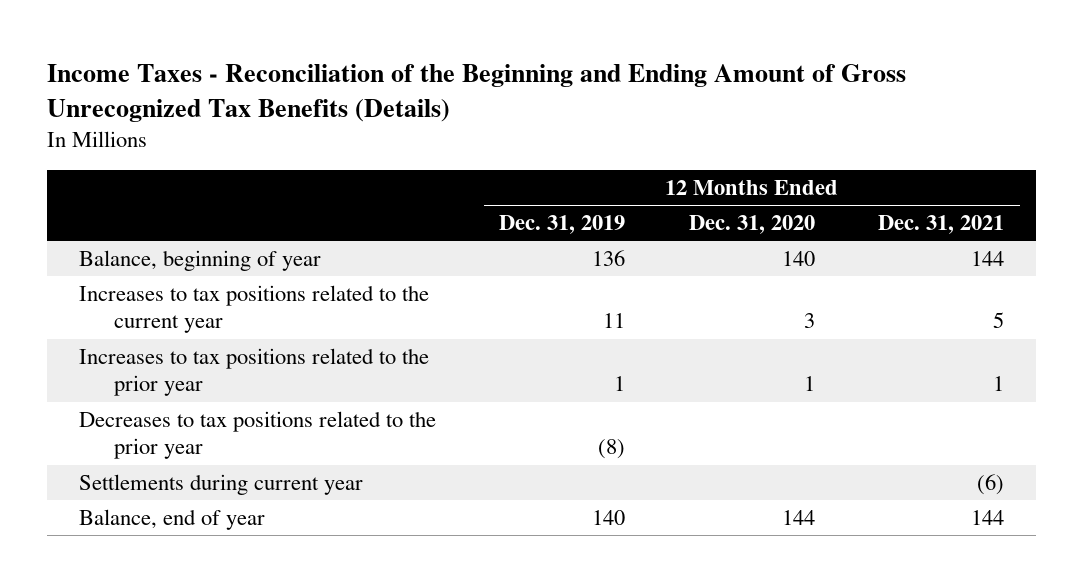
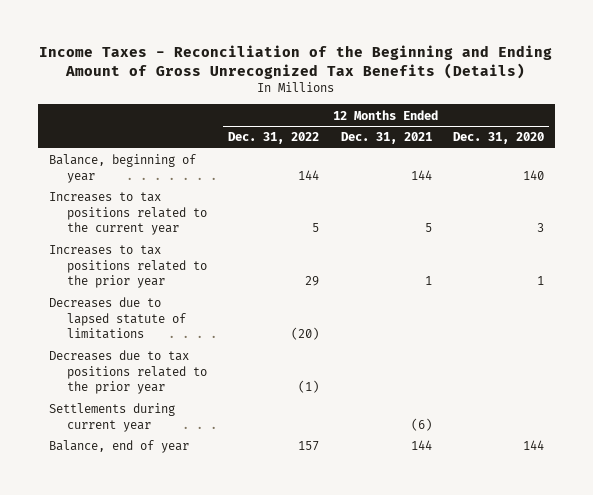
[499,215,626,235] Dec. 31, 2019 -> none
none -> [228,132,320,145] Dec. 31, 2022
none -> [48,297,186,340] Decreases due to lapsed statute of limitations
[79,411,437,460] Decreases to tax positions related to the prior year -> [48,350,207,395] Decreases due to tax positions related to the prior year

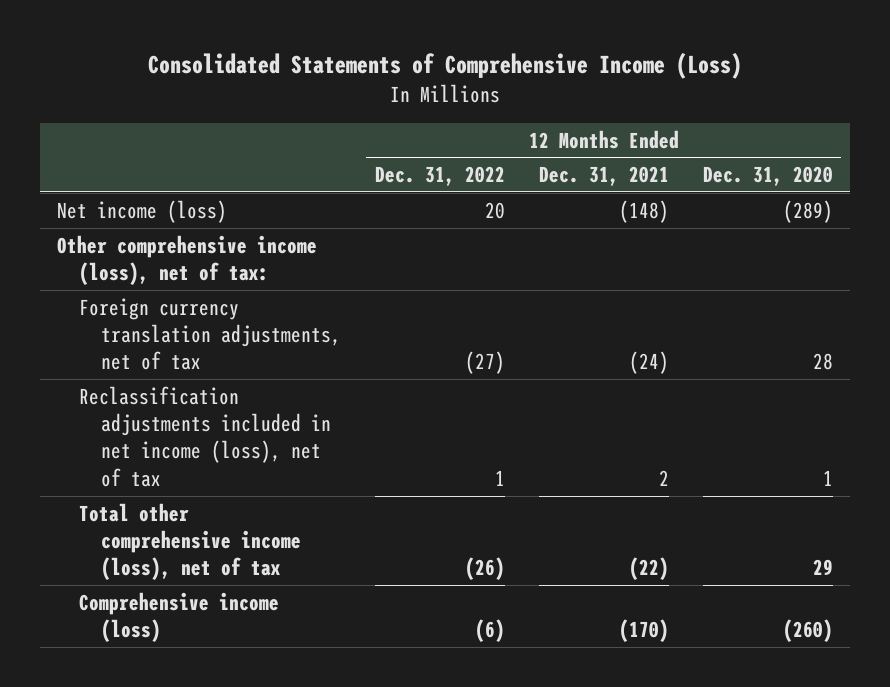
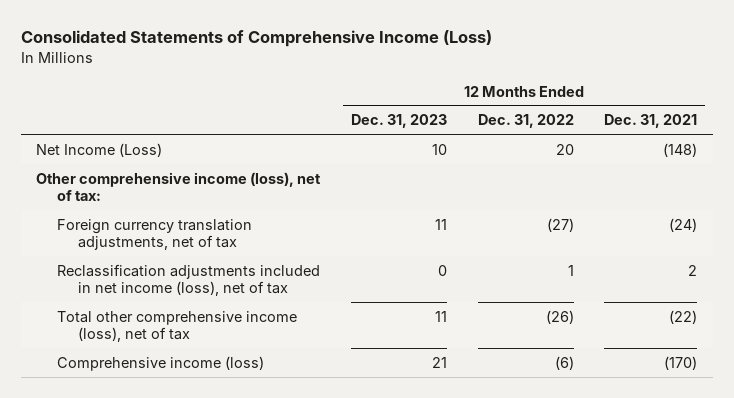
[702,166,833,187] Dec. 31, 2020 -> none
none -> [351,114,448,129] Dec. 31, 2023
[56,199,227,223] Net income (loss) -> [36,142,163,157] Net Income (Loss)

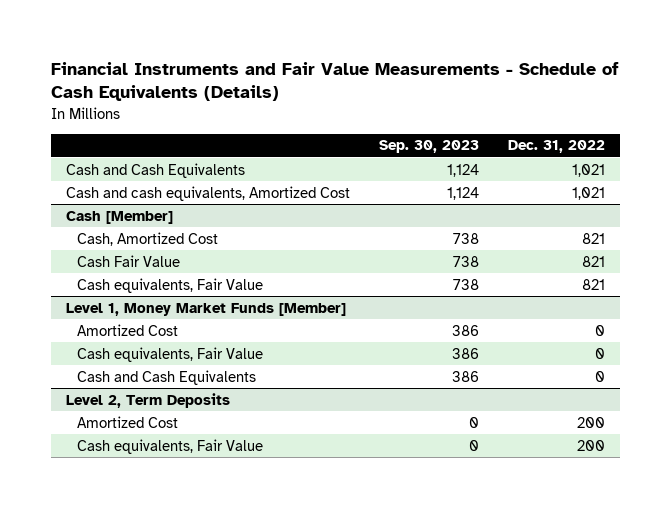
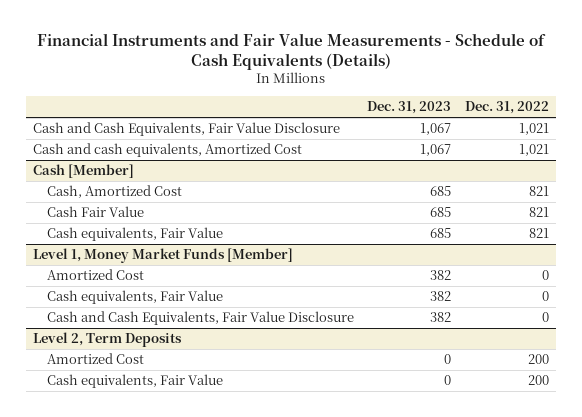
[378,140,479,154] Sep. 30, 2023 -> none
none -> [367,101,452,115] Dec. 31, 2023
[65,162,245,178] Cash and Cash Equivalents -> [32,122,340,137] Cash and Cash Equivalents, Fair Value Disclosure
[76,369,256,385] Cash and Cash Equivalents -> [46,311,354,326] Cash and Cash Equivalents, Fair Value Disclosure

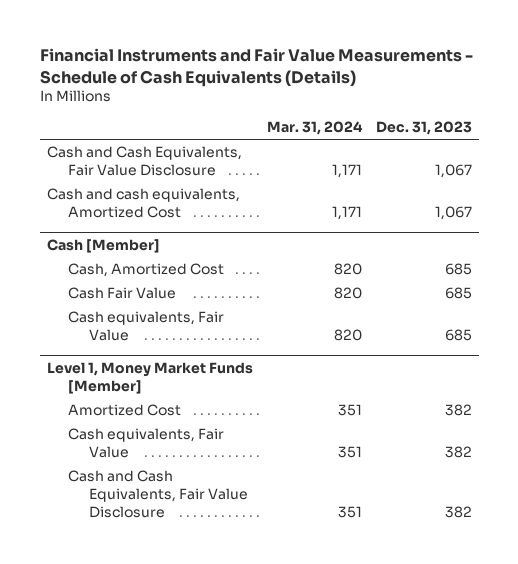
[465,101,550,115] Dec. 31, 2022 -> none
none -> [266,121,363,136] Mar. 31, 2024
[32,332,182,348] Level 2, Term Deposits -> none
[46,353,144,365] Amortized Cost -> none
[46,374,223,389] Cash equivalents, Fair Value -> none

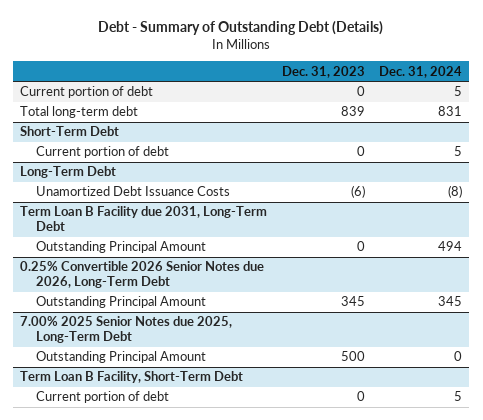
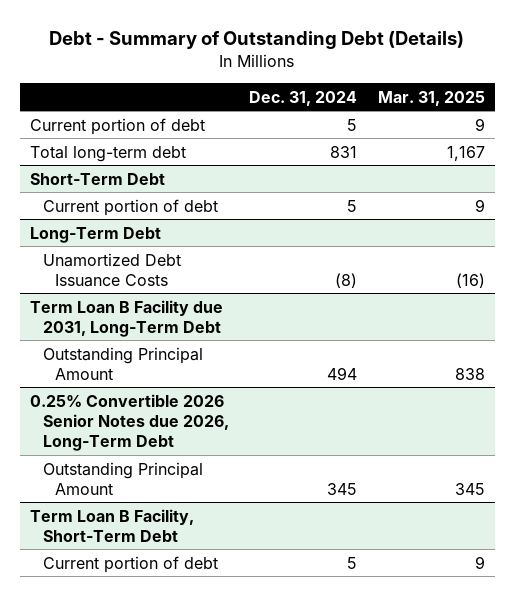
[281,65,365,78] Dec. 31, 2023 -> none
none -> [377,90,485,106] Mar. 31, 2025
[20,316,233,344] 7.00% 2025 Senior Notes due 2025, Long-Term Debt -> none
[35,351,206,364] Outstanding Principal Amount -> none

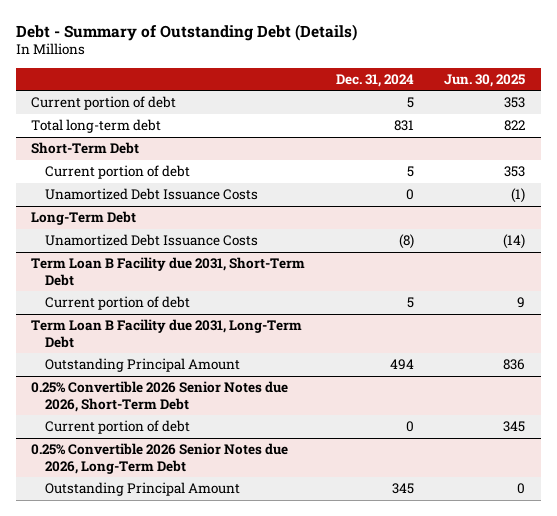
[377,90,485,106] Mar. 31, 2025 -> none
none -> [444,73,526,87] Jun. 30, 2025
none -> [45,188,259,201] Unamortized Debt Issuance Costs
none -> [31,257,306,286] Term Loan B Facility due 2031, Short-Term Debt
none -> [45,296,191,311] Current portion of debt
none -> [31,381,289,412] 0.25% Convertible 2026 Senior Notes due 2026, Short-Term Debt
none -> [45,420,191,435] Current portion of debt
[30,508,195,542] Term Loan B Facility, Short-Term Debt -> none
[42,555,218,573] Current portion of debt -> none

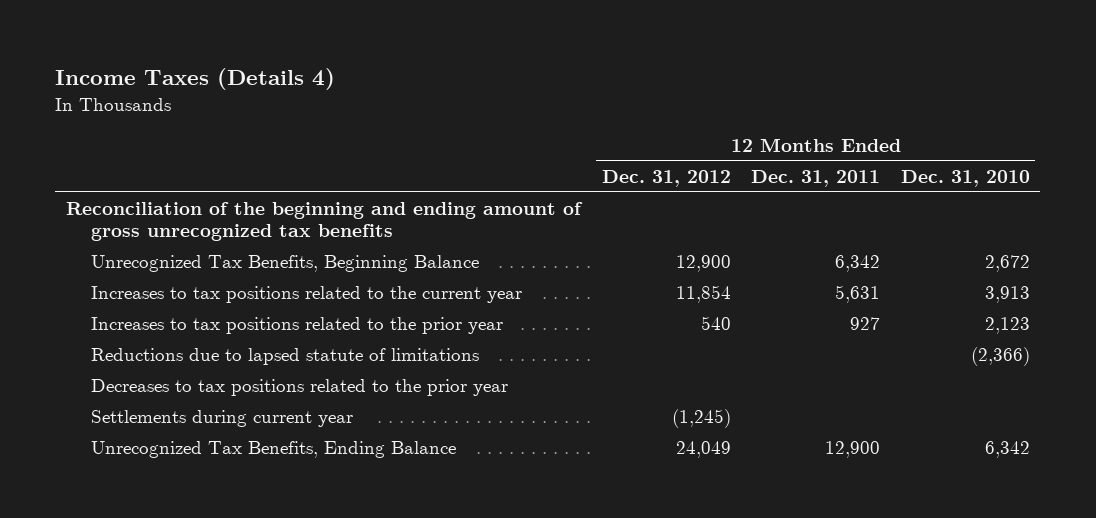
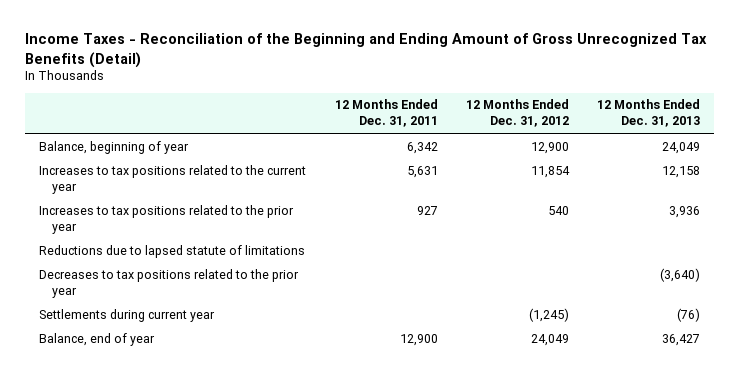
[55,68,336,91] Income Taxes (Details 4) -> [25,33,708,68] Income Taxes - Reconciliation of the Beginning and Ending Amount of Gross Unrecognized Tax Benefits (Detail)
[901,169,1031,187] Dec. 31, 2010 -> none
none -> [597,99,701,128] 12 Months Ended Dec. 31, 2013
[65,202,583,242] Reconciliation of the beginning and ending amount of gross unrecognized tax benefits -> none
[90,255,479,273] Unrecognized Tax Benefits, Beginning Balance -> [39,140,190,154] Balance, beginning of year
[90,441,456,459] Unrecognized Tax Benefits, Ending Balance -> [39,332,156,346] Balance, end of year

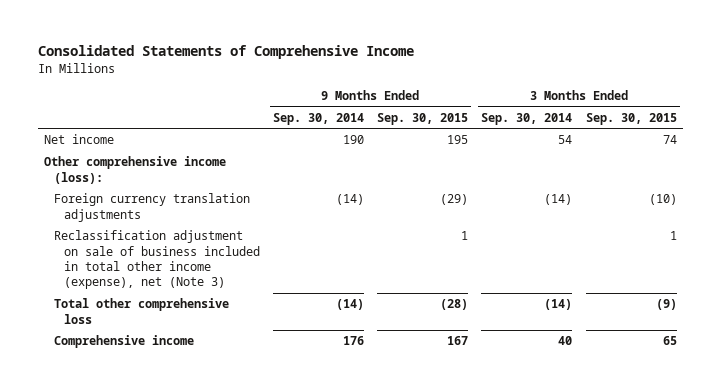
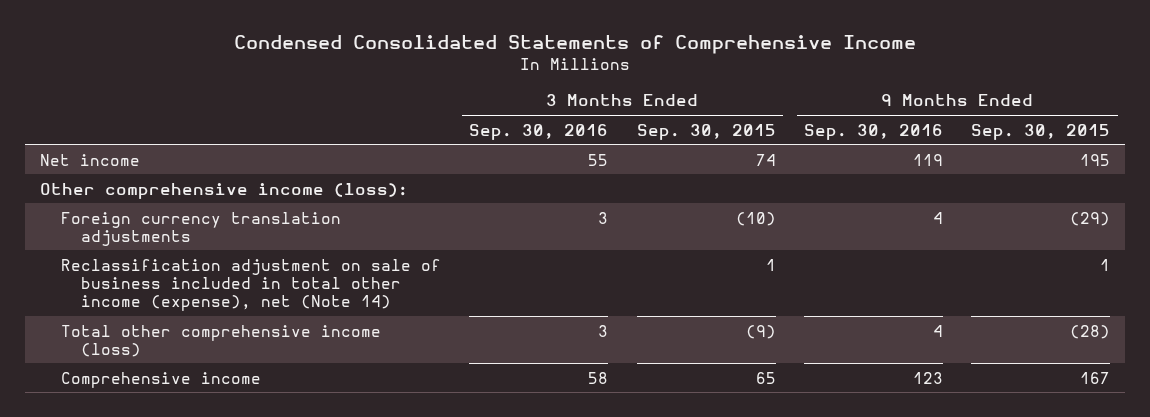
[37,45,414,60] Consolidated Statements of Comprehensive Income -> [234,35,917,55] Condensed Consolidated Statements of Comprehensive Income
[272,112,364,125] Sep. 30, 2014 -> none
[481,112,573,125] Sep. 30, 2014 -> none
none -> [469,123,609,140] Sep. 30, 2016
none -> [804,123,944,140] Sep. 30, 2016
[53,230,260,290] Reclassification adjustment on sale of business included in total other income (expense), net (Note 3) -> [60,258,441,311] Reclassification adjustment on sale of business included in total other income (expense), net (Note 14)
[53,298,229,324] Total other comprehensive loss -> [60,324,381,357] Total other comprehensive income (loss)

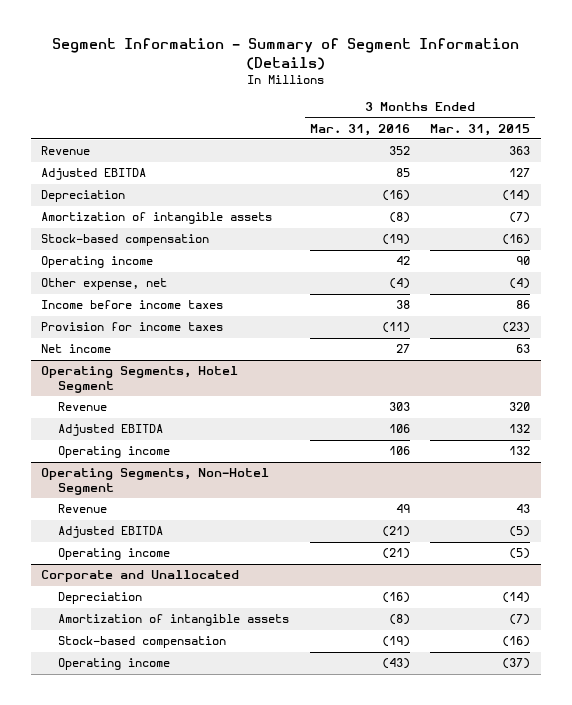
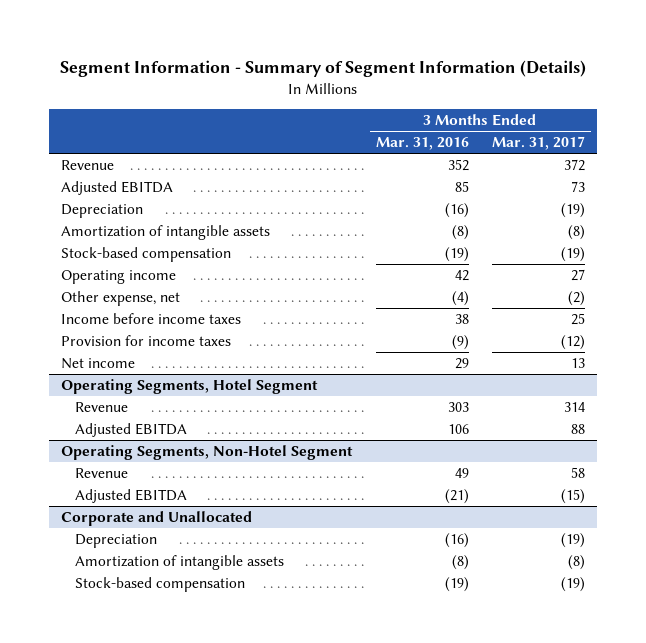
[430,123,531,136] Mar. 31, 2015 -> none
none -> [492,136,586,151] Mar. 31, 2017
[381,322,410,334] (11) -> [451,335,469,351] (9)
[395,344,410,354] 27 -> [454,358,469,370] 29
[58,446,171,459] Operating income -> none
[58,548,171,561] Operating income -> none
[58,658,171,671] Operating income -> none

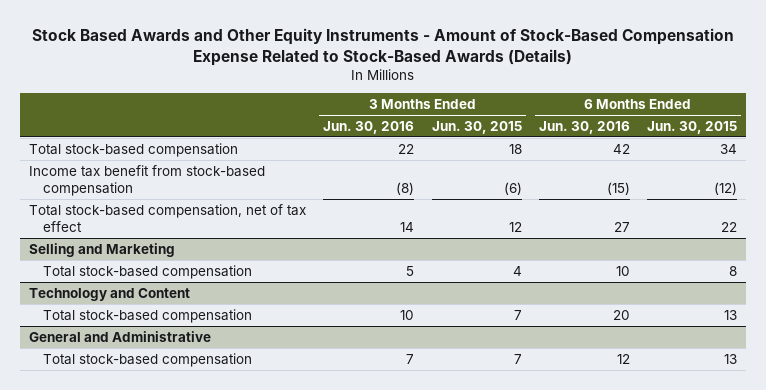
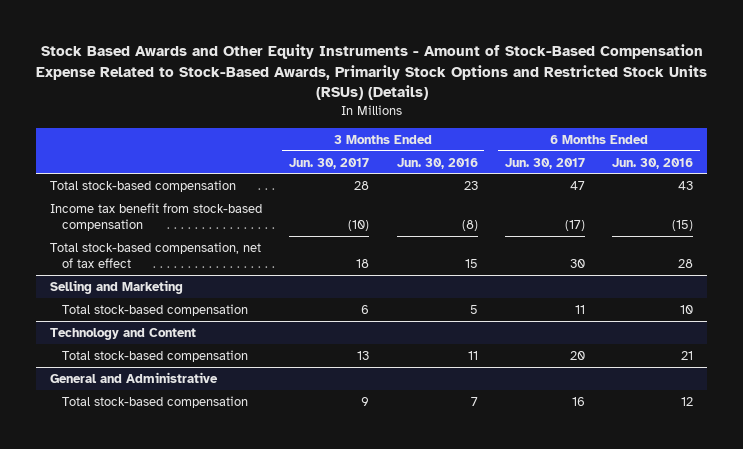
[32,28,735,66] Stock Based Awards and Other Equity Instruments - Amount of Stock-Based Compensation Expense Related to Stock-Based Awards (Details) -> [35,44,707,101] Stock Based Awards and Other Equity Instruments - Amount of Stock-Based Compensation Expense Related to Stock-Based Awards, Primarily Stock Options and Restricted Stock Units (RSUs) (Details)
[431,120,522,134] Jun. 30, 2015 -> none
[647,120,738,134] Jun. 30, 2015 -> none
none -> [289,157,370,169] Jun. 30, 2017
none -> [505,157,586,169] Jun. 30, 2017
[398,143,415,154] 22 -> [463,180,478,190] 23
[612,143,630,154] 42 -> [678,180,694,190] 43
[400,221,415,232] 14 -> [464,259,478,269] 15
[613,221,630,232] 27 -> [678,259,694,269] 28
[400,309,415,320] 10 -> [467,350,478,360] 11
[612,309,630,320] 20 -> [681,350,694,360] 21

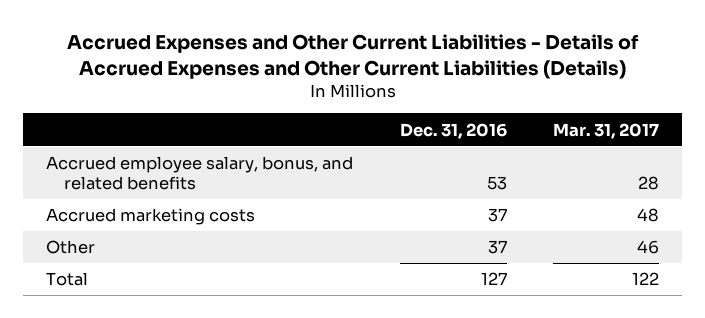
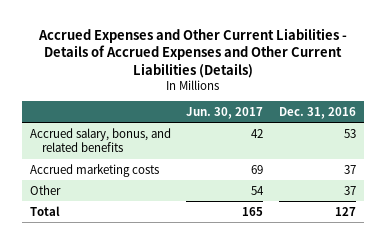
[552,122,659,139] Mar. 31, 2017 -> none
none -> [186,106,264,119] Jun. 30, 2017
[46,156,354,190] Accrued employee salary, bonus, and related benefits -> [29,127,171,153] Accrued salary, bonus, and related benefits

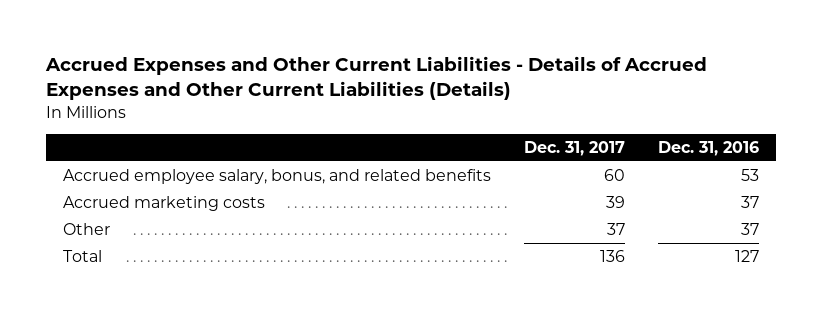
[186,106,264,119] Jun. 30, 2017 -> none
none -> [524,140,626,156] Dec. 31, 2017
[29,127,171,153] Accrued salary, bonus, and related benefits -> [62,169,491,185] Accrued employee salary, bonus, and related benefits

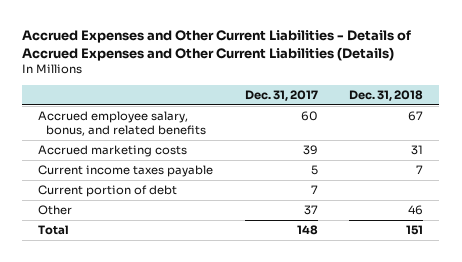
[658,140,760,156] Dec. 31, 2016 -> none
none -> [349,90,424,102] Dec. 31, 2018
none -> [38,165,214,178] Current income taxes payable
none -> [38,185,178,198] Current portion of debt
[600,250,626,263] 136 -> [296,225,318,236] 148

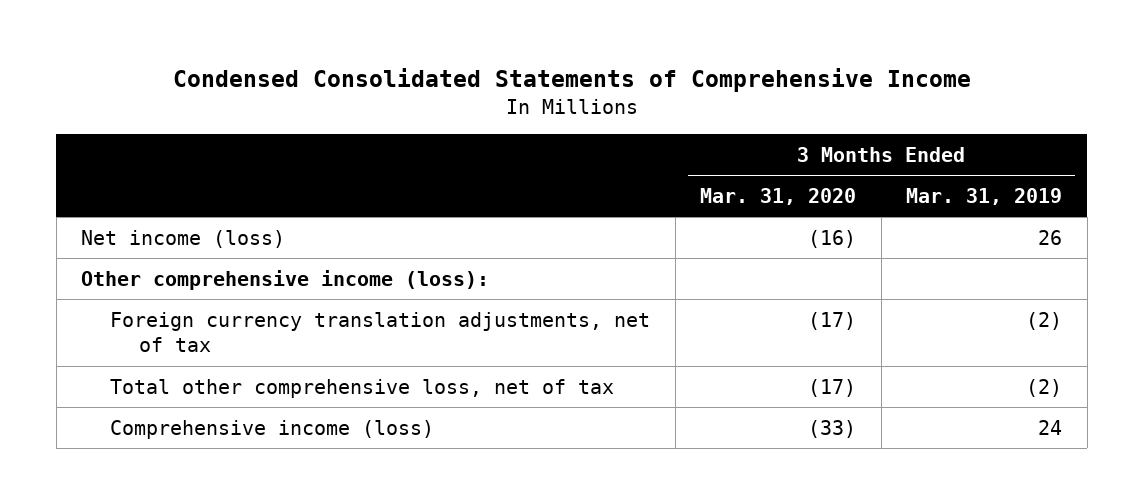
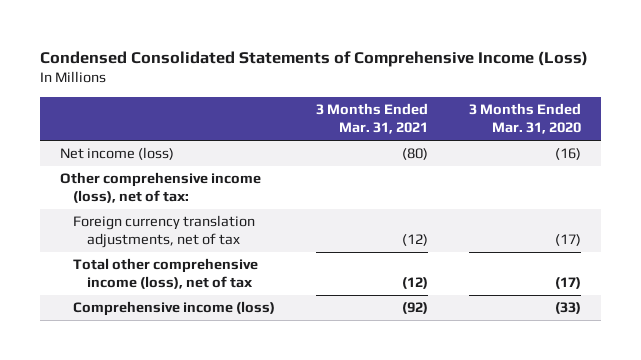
[172,68,971,93] Condensed Consolidated Statements of Comprehensive Income -> [40,50,589,67] Condensed Consolidated Statements of Comprehensive Income (Loss)
[906,187,1063,205] Mar. 31, 2019 -> none
none -> [316,103,429,135] 3 Months Ended Mar. 31, 2021
[81,269,490,290] Other comprehensive income (loss): -> [60,172,262,204] Other comprehensive income (loss), net of tax:
[109,378,614,398] Total other comprehensive loss, net of tax -> [73,258,259,290] Total other comprehensive income (loss), net of tax

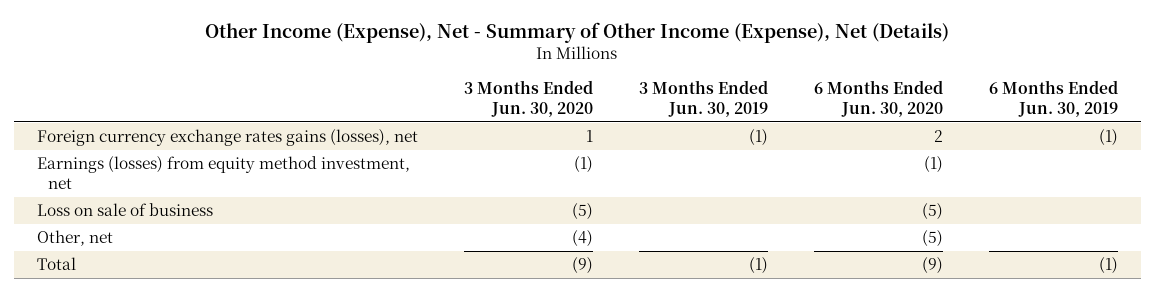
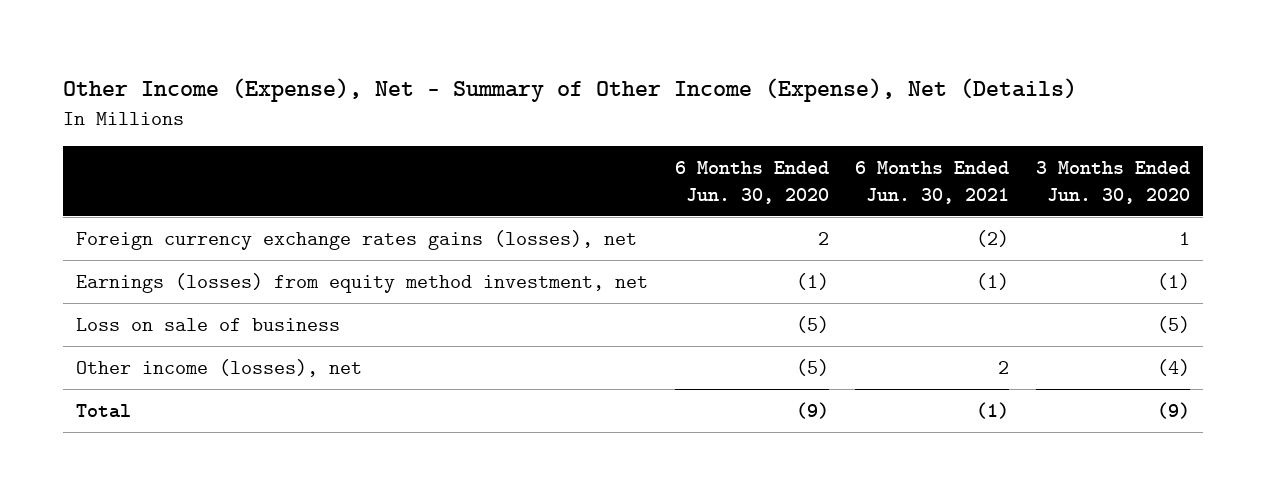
[638,79,768,117] 3 Months Ended Jun. 30, 2019 -> none
[988,79,1118,117] 6 Months Ended Jun. 30, 2019 -> none
none -> [855,160,1010,204] 6 Months Ended Jun. 30, 2021
[36,230,113,247] Other, net -> [76,358,363,377] Other income (losses), net

